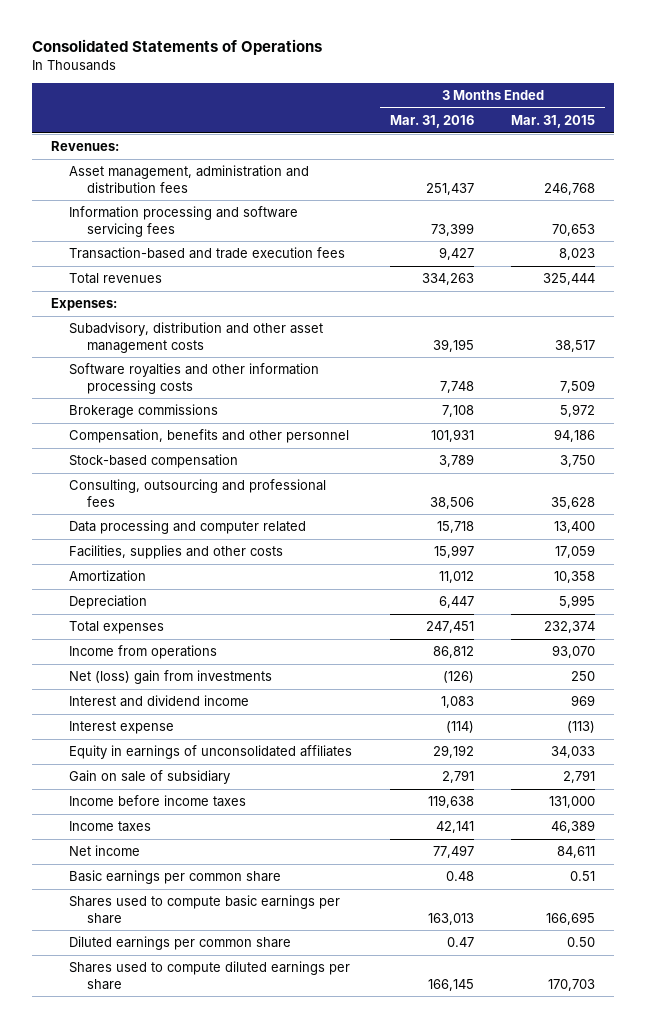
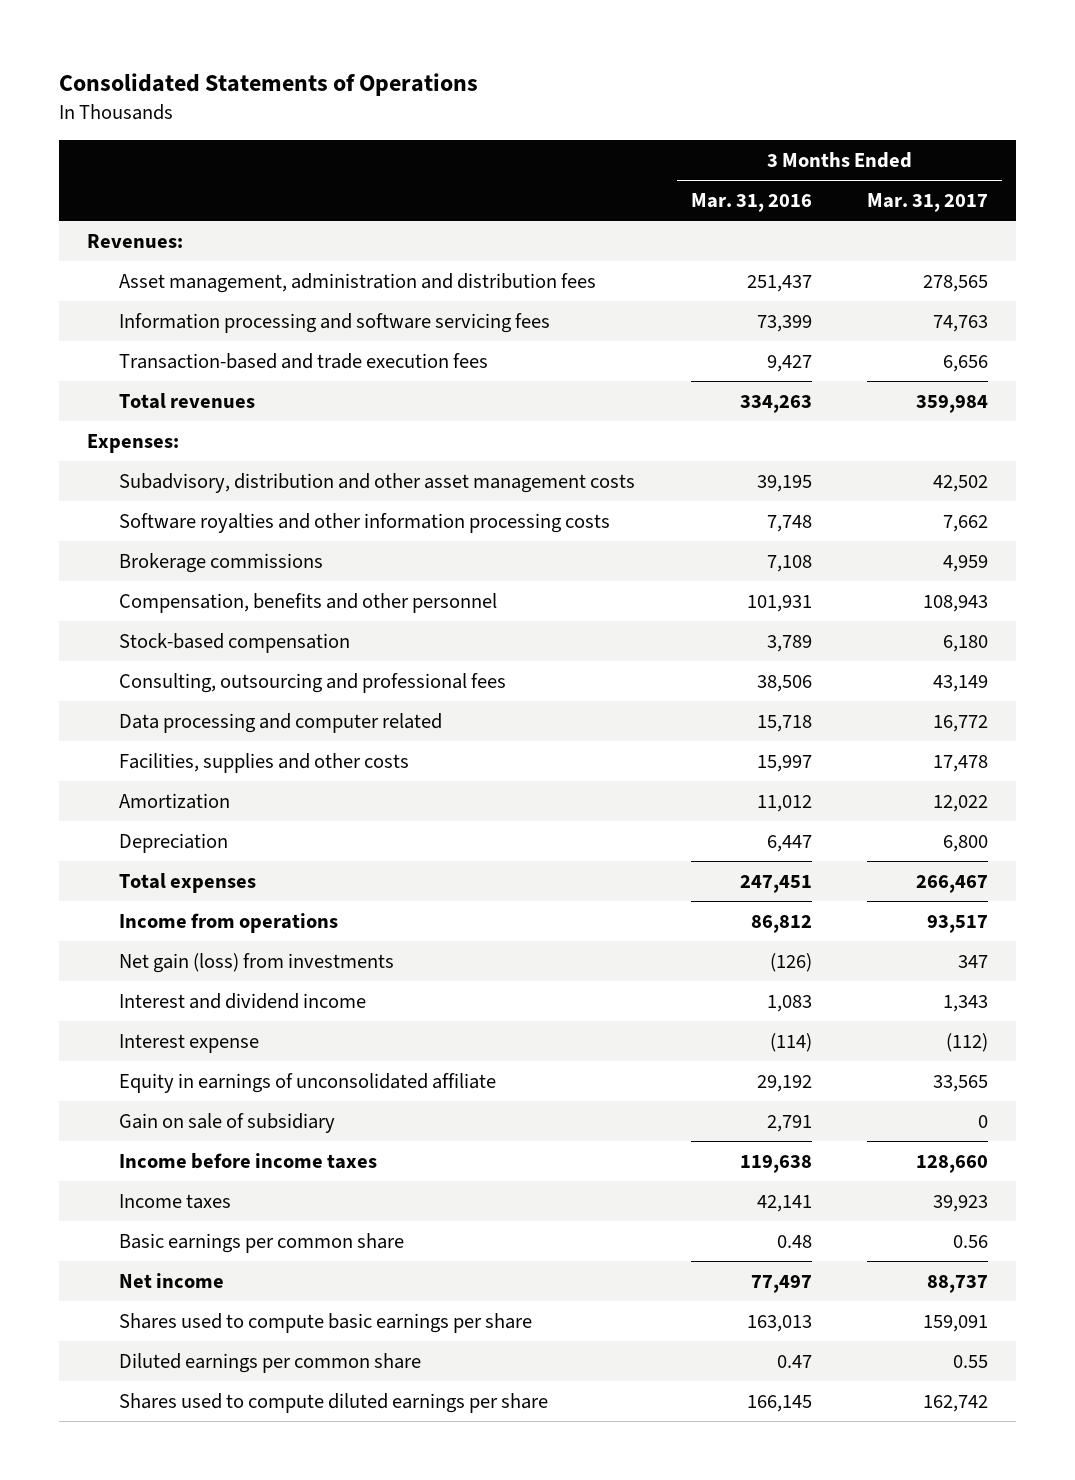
[511,114,596,128] Mar. 31, 2015 -> none
none -> [867,193,989,213] Mar. 31, 2017
[69,670,273,685] Net (loss) gain from investments -> [118,952,394,973] Net gain (loss) from investments
[69,745,353,760] Equity in earnings of unconsolidated affiliates -> [118,1072,496,1093] Equity in earnings of unconsolidated affiliate
[69,845,141,857] Net income -> [118,1272,224,1288] Net income

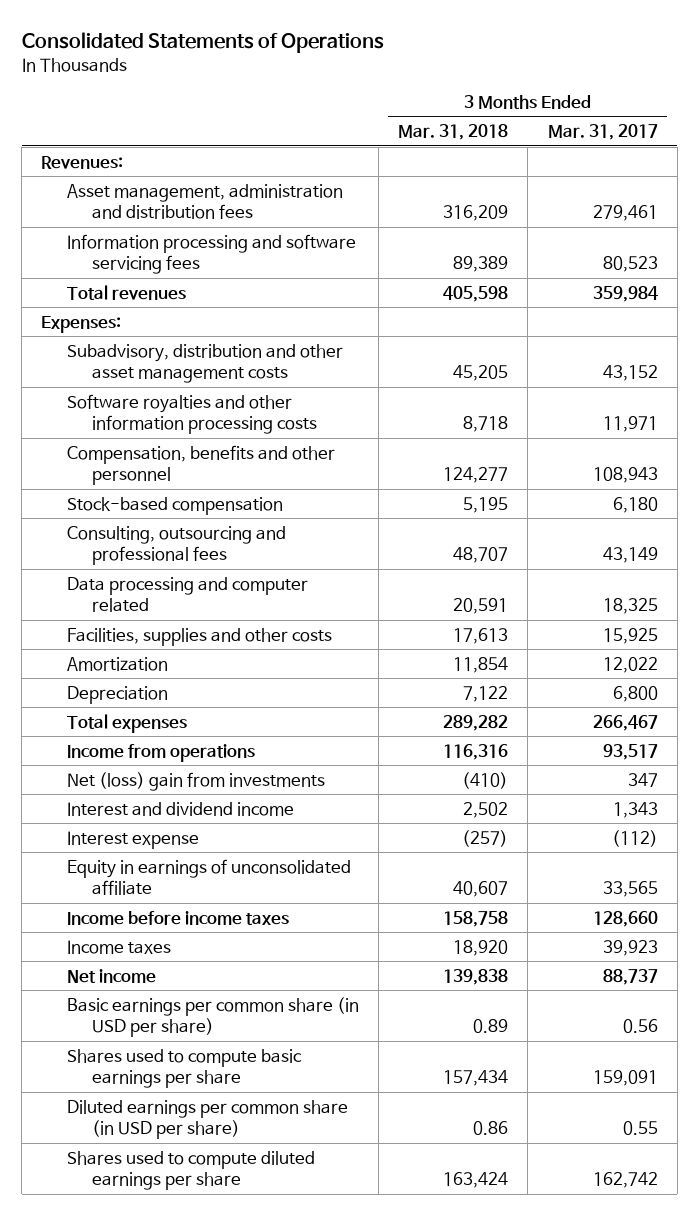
[690,193,812,213] Mar. 31, 2016 -> none
none -> [398,124,509,141] Mar. 31, 2018
[118,352,488,369] Transaction-based and trade execution fees -> none
[923,274,989,292] 278,565 -> [592,205,658,222] 279,461
[933,314,989,332] 74,763 -> [602,256,658,273] 80,523
[118,552,323,573] Brokerage commissions -> none
[933,474,989,492] 42,502 -> [602,365,658,382] 43,152
[943,514,989,532] 7,662 -> [602,416,658,433] 11,971
[933,714,989,732] 16,772 -> [602,598,658,615] 18,325
[933,754,989,772] 17,478 -> [602,627,658,644] 15,925
[118,952,394,973] Net gain (loss) from investments -> [66,771,325,791] Net (loss) gain from investments
[118,1112,335,1133] Gain on sale of subsidiary -> none
[118,1232,404,1253] Basic earnings per common share -> none
none -> [66,996,359,1038] Basic earnings per common share (in USD per share)
[118,1352,421,1373] Diluted earnings per common share -> [66,1099,348,1140] Diluted earnings per common share (in USD per share)

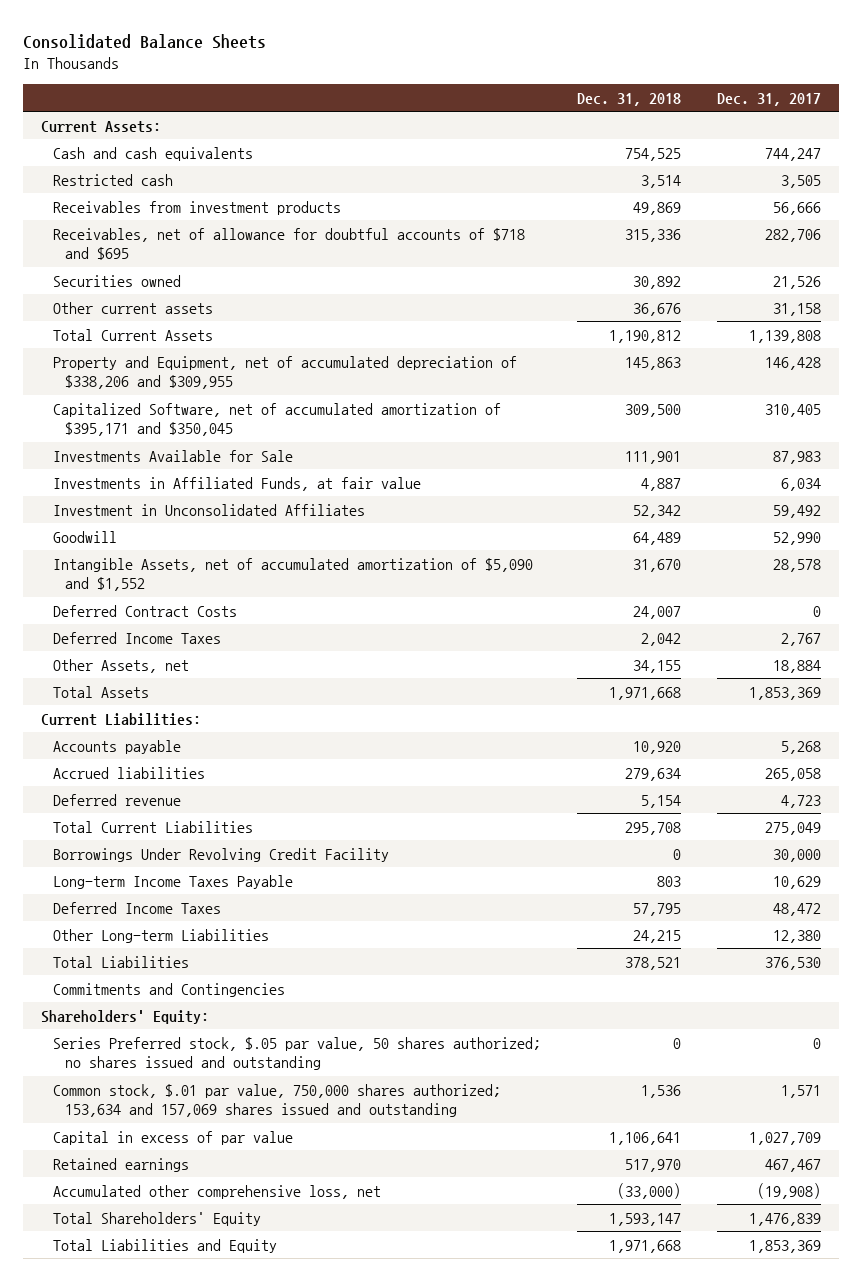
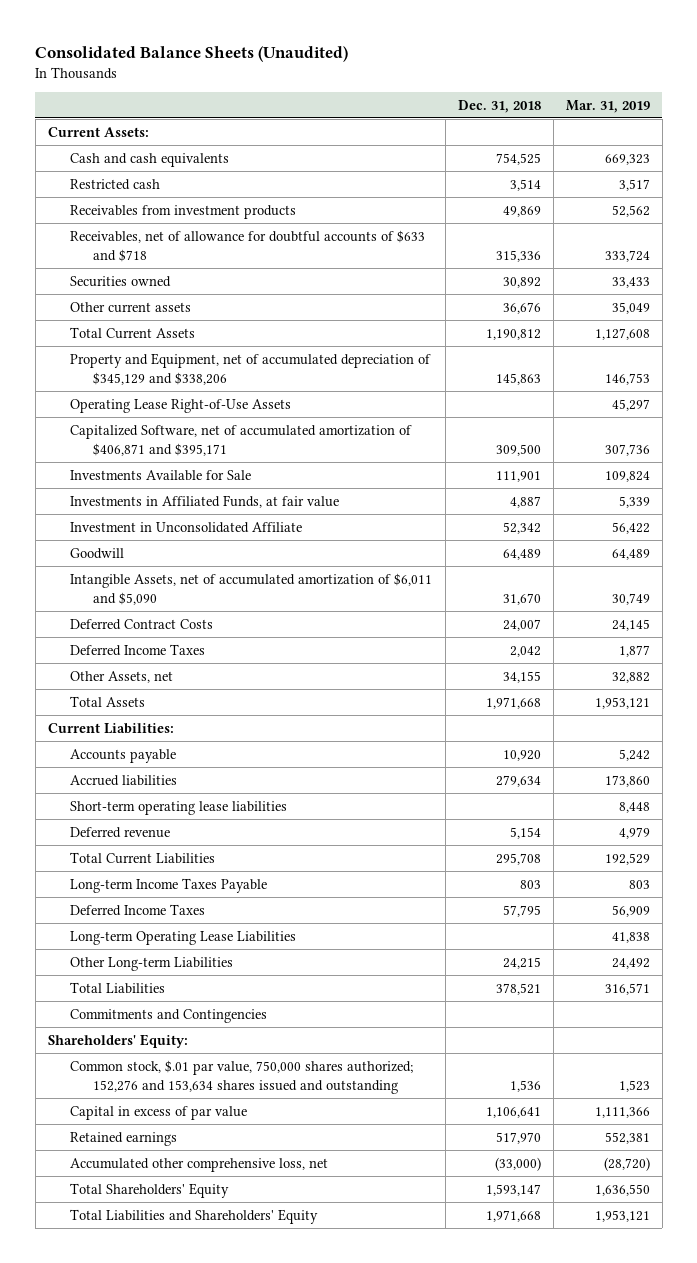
[22,34,266,50] Consolidated Balance Sheets -> [35,45,349,62] Consolidated Balance Sheets (Unaudited)
[716,92,821,106] Dec. 31, 2017 -> none
none -> [565,99,650,113] Mar. 31, 2019
[52,227,525,261] Receivables, net of allowance for doubtful accounts of $718 and $695 -> [70,229,426,262] Receivables, net of allowance for doubtful accounts of $633 and $718
[52,355,517,390] Property and Equipment, net of accumulated depreciation of $338,206 and $309,955 -> [70,352,432,385] Property and Equipment, net of accumulated depreciation of $345,129 and $338,206
none -> [70,398,292,413] Operating Lease Right-of-Use Assets
[52,402,501,437] Capitalized Software, net of accumulated amortization of $395,171 and $350,045 -> [70,424,413,456] Capitalized Software, net of accumulated amortization of $406,871 and $395,171
[52,503,365,516] Investment in Unconsolidated Affiliates -> [70,521,303,533] Investment in Unconsolidated Affiliate
[52,557,533,592] Intangible Assets, net of accumulated amortization of $5,090 and $1,552 -> [70,572,433,605] Intangible Assets, net of accumulated amortization of $6,011 and $5,090
none -> [70,800,288,815] Short-term operating lease liabilities
[52,847,389,862] Borrowings Under Revolving Credit Facility -> none
none -> [70,930,297,945] Long-term Operating Lease Liabilities
[52,1036,541,1071] Series Preferred stock, $.05 par value, 50 shares authorized; no shares issued and outstanding -> none
[52,1083,501,1118] Common stock, $.01 par value, 750,000 shares authorized; 153,634 and 157,069 shares issued and outstanding -> [70,1059,414,1094] Common stock, $.01 par value, 750,000 shares authorized; 152,276 and 153,634 shares issued and outstanding
[52,1238,277,1253] Total Liabilities and Equity -> [70,1208,319,1224] Total Liabilities and Shareholders' Equity

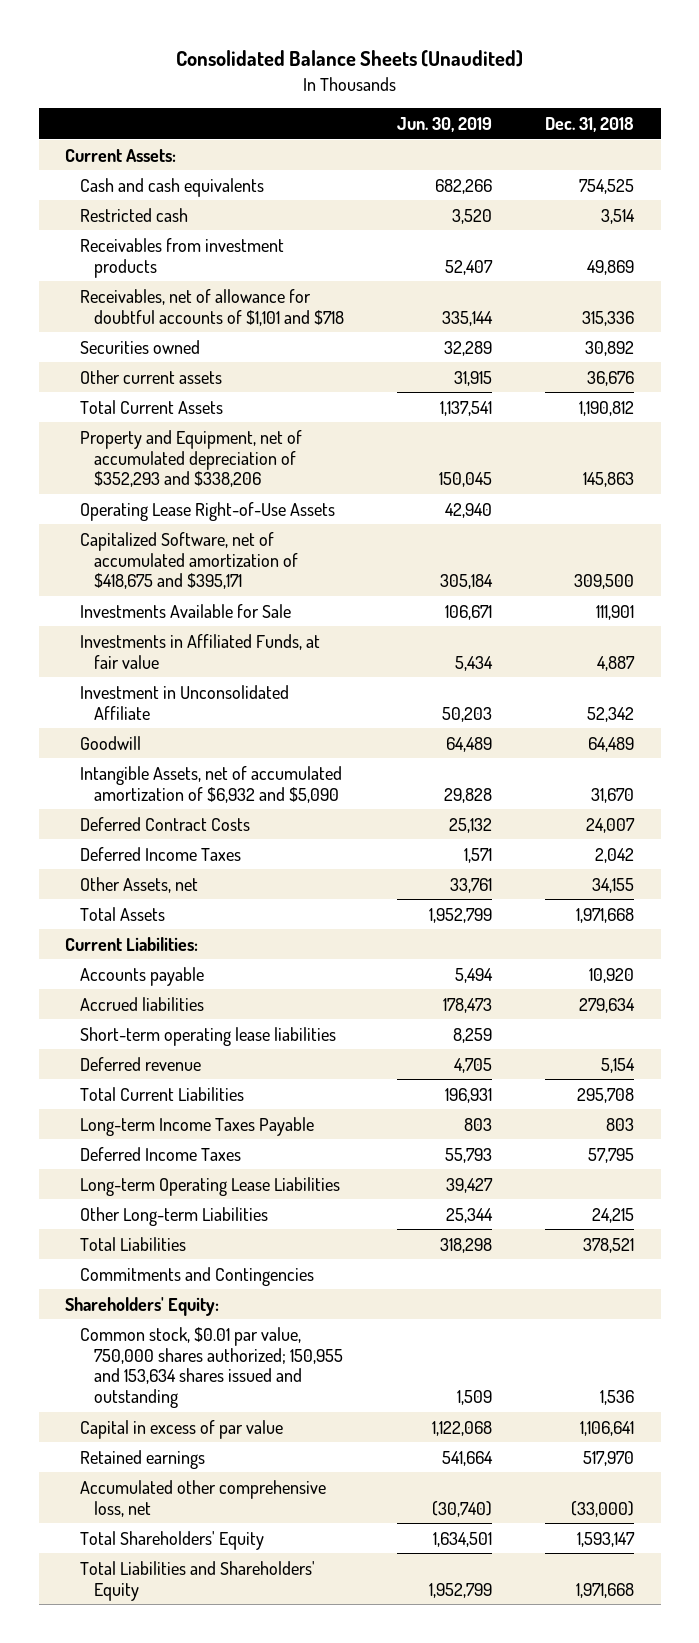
[565,99,650,113] Mar. 31, 2019 -> none
none -> [397,117,493,133] Jun. 30, 2019
[70,229,426,262] Receivables, net of allowance for doubtful accounts of $633 and $718 -> [79,288,345,326] Receivables, net of allowance for doubtful accounts of $1,101 and $718
[70,352,432,385] Property and Equipment, net of accumulated depreciation of $345,129 and $338,206 -> [79,429,302,488] Property and Equipment, net of accumulated depreciation of $352,293 and $338,206
[70,424,413,456] Capitalized Software, net of accumulated amortization of $406,871 and $395,171 -> [79,531,299,590] Capitalized Software, net of accumulated amortization of $418,675 and $395,171
[70,572,433,605] Intangible Assets, net of accumulated amortization of $6,011 and $5,090 -> [79,765,342,803] Intangible Assets, net of accumulated amortization of $6,932 and $5,090
[70,1059,414,1094] Common stock, $.01 par value, 750,000 shares authorized; 152,276 and 153,634 shares issued and outstanding -> [79,1326,344,1409] Common stock, $0.01 par value, 750,000 shares authorized; 150,955 and 153,634 shares issued and outstanding

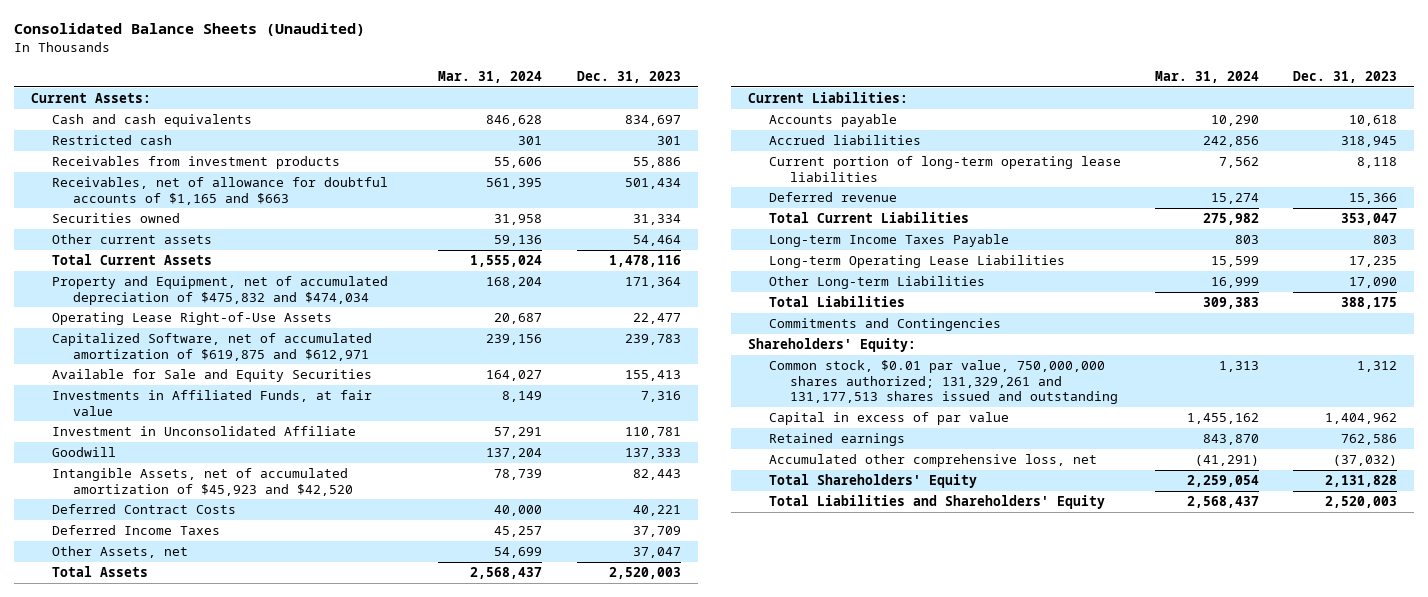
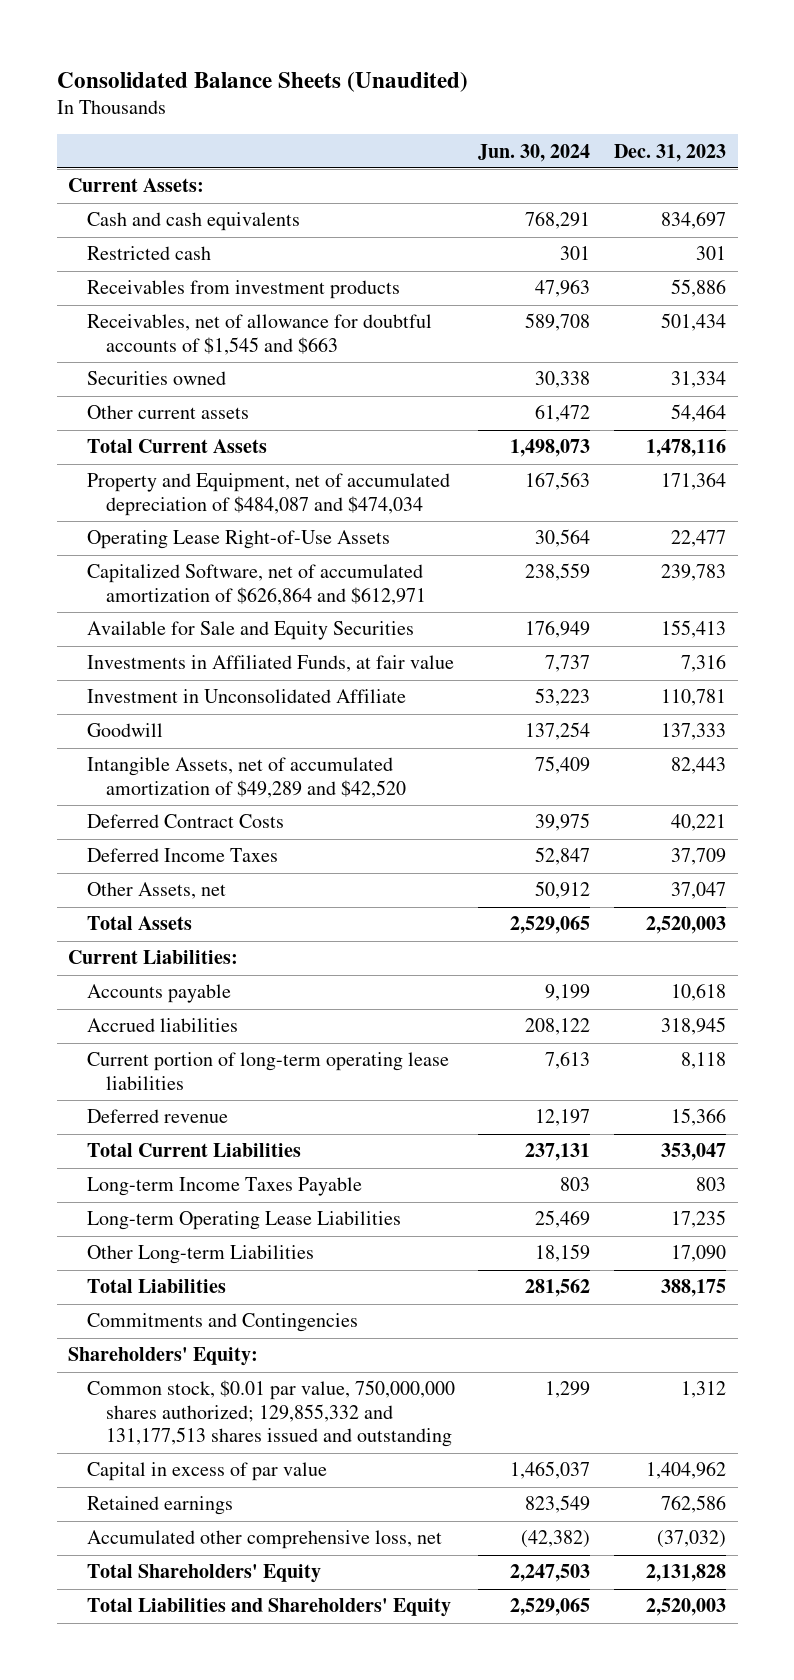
[438,70,543,83] Mar. 31, 2024 -> none
none -> [478,143,591,162] Jun. 30, 2024
[52,177,389,205] Receivables, net of allowance for doubtful accounts of $1,165 and $663 -> [87,314,433,355] Receivables, net of allowance for doubtful accounts of $1,545 and $663
[52,276,389,305] Property and Equipment, net of accumulated depreciation of $475,832 and $474,034 -> [87,473,451,516] Property and Equipment, net of accumulated depreciation of $484,087 and $474,034
[52,333,373,361] Capitalized Software, net of accumulated amortization of $619,875 and $612,971 -> [87,564,426,605] Capitalized Software, net of accumulated amortization of $626,864 and $612,971
[52,468,353,496] Intangible Assets, net of accumulated amortization of $45,923 and $42,520 -> [87,757,406,798] Intangible Assets, net of accumulated amortization of $49,289 and $42,520
[768,360,1118,404] Common stock, $0.01 par value, 750,000,000 shares authorized; 131,329,261 and 131,177,513 shares issued and outstanding -> [87,1380,456,1448] Common stock, $0.01 par value, 750,000,000 shares authorized; 129,855,332 and 131,177,513 shares issued and outstanding

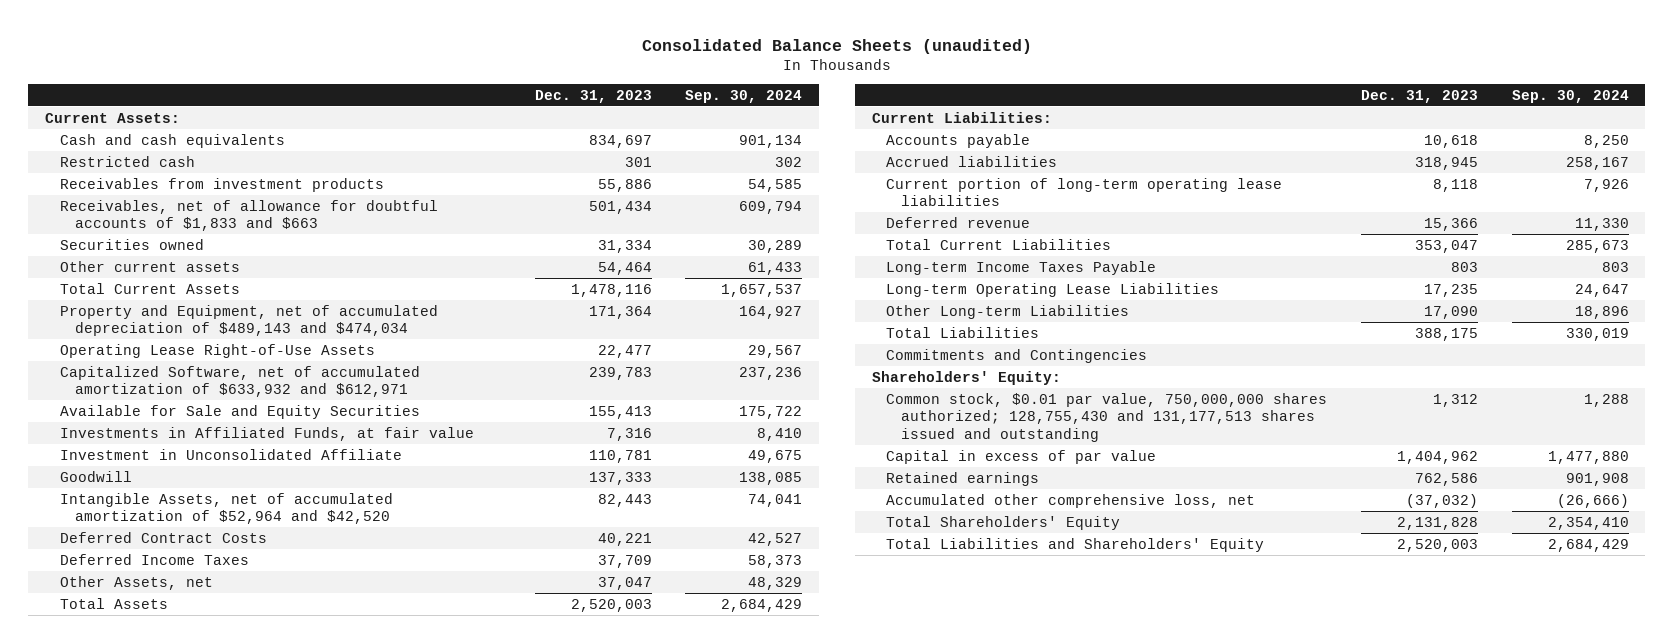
[56,71,468,92] Consolidated Balance Sheets (Unaudited) -> [641,38,1032,54] Consolidated Balance Sheets (unaudited)
[478,143,591,162] Jun. 30, 2024 -> none
none -> [685,89,803,103] Sep. 30, 2024
[87,314,433,355] Receivables, net of allowance for doubtful accounts of $1,545 and $663 -> [60,199,439,232] Receivables, net of allowance for doubtful accounts of $1,833 and $663
[87,473,451,516] Property and Equipment, net of accumulated depreciation of $484,087 and $474,034 -> [60,304,439,337] Property and Equipment, net of accumulated depreciation of $489,143 and $474,034
[87,564,426,605] Capitalized Software, net of accumulated amortization of $626,864 and $612,971 -> [60,365,421,398] Capitalized Software, net of accumulated amortization of $633,932 and $612,971
[87,757,406,798] Intangible Assets, net of accumulated amortization of $49,289 and $42,520 -> [60,492,394,525] Intangible Assets, net of accumulated amortization of $52,964 and $42,520
[87,1380,456,1448] Common stock, $0.01 par value, 750,000,000 shares authorized; 129,855,332 and 131,177,513 shares issued and outstanding -> [886,392,1328,442] Common stock, $0.01 par value, 750,000,000 shares authorized; 128,755,430 and 131,177,513 shares issued and outstanding

